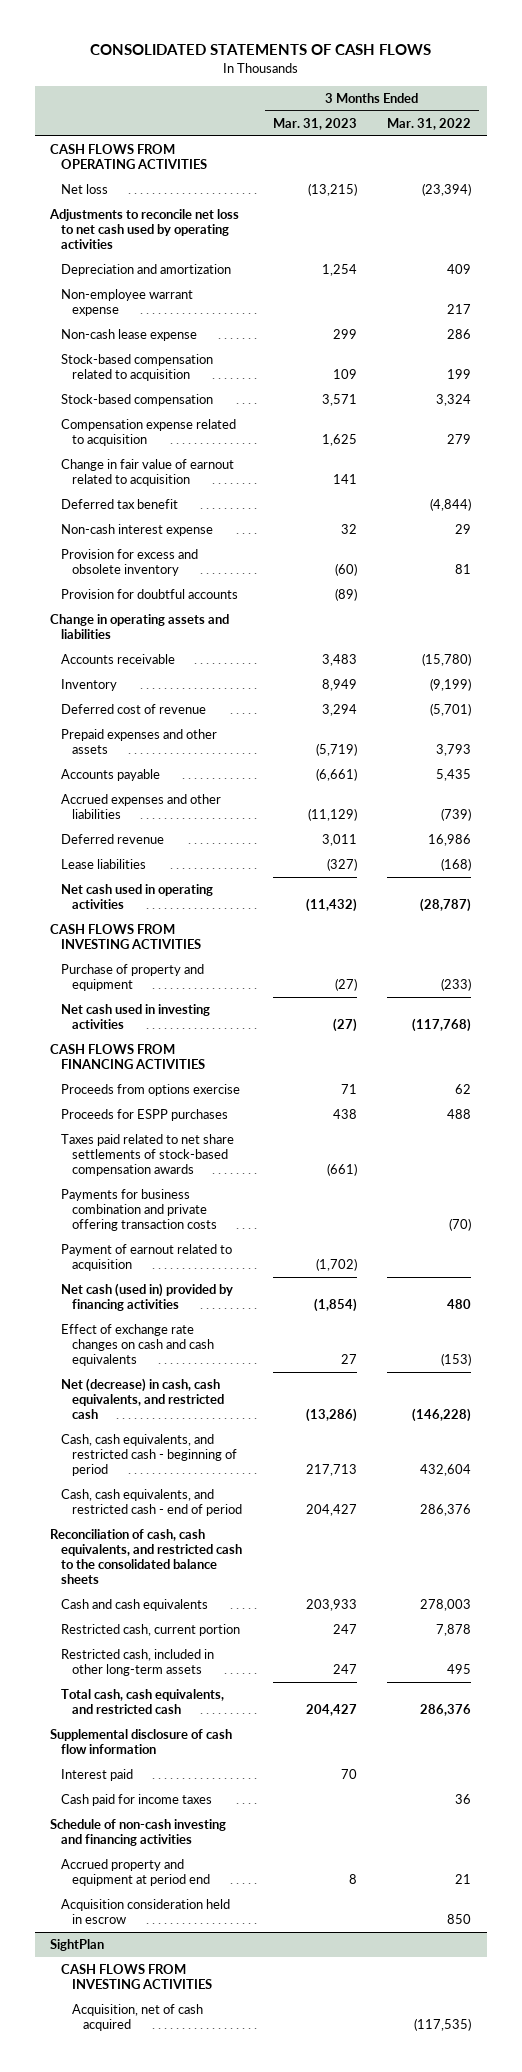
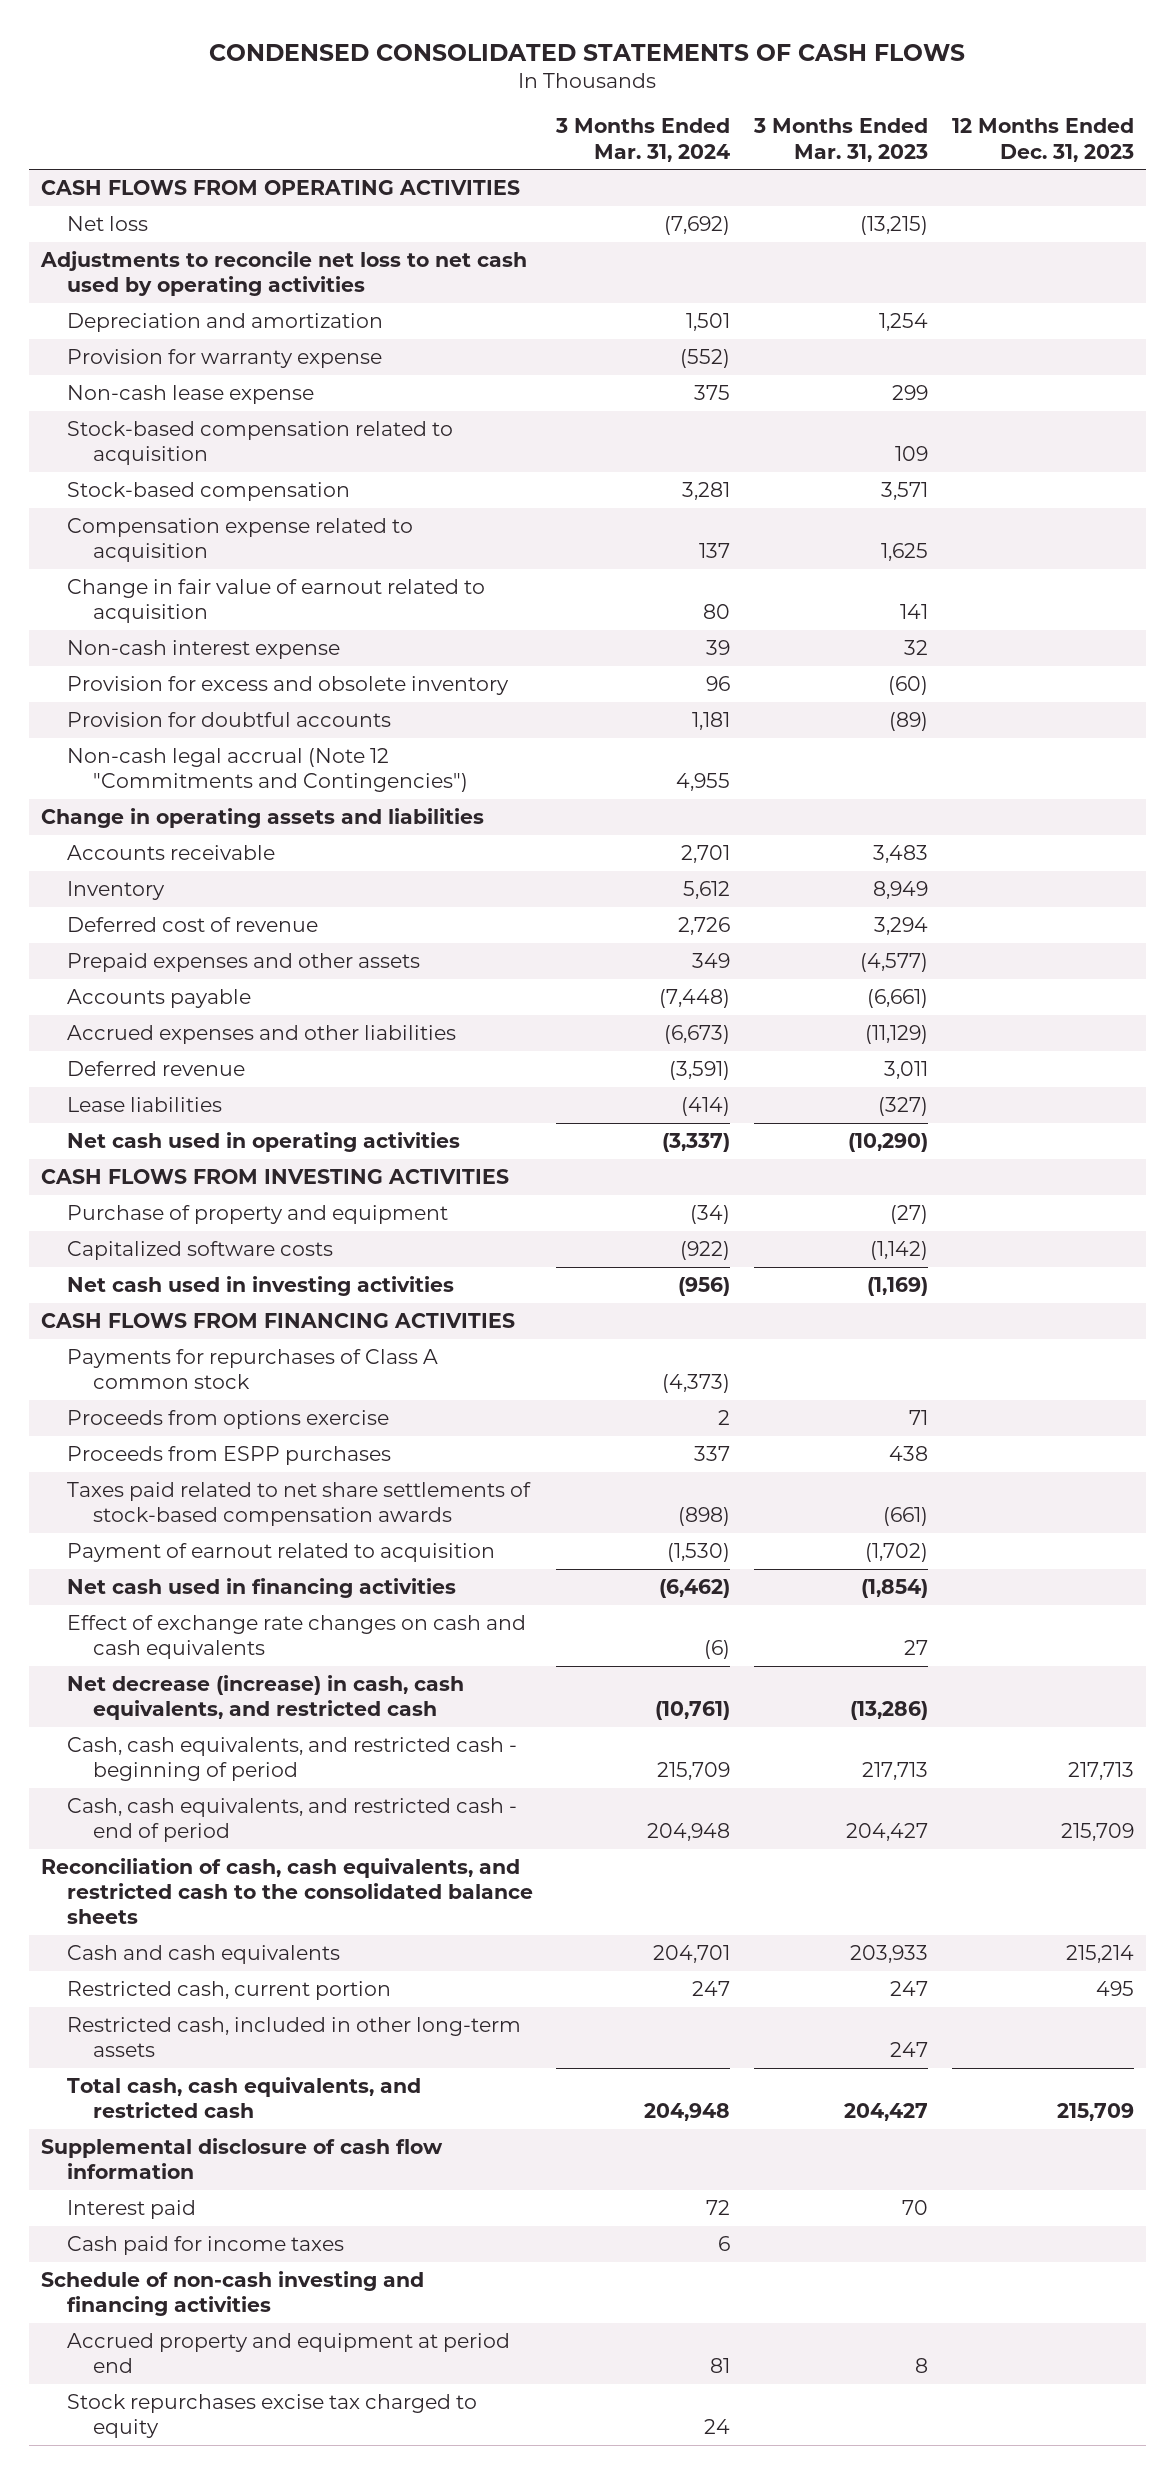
[89,44,431,56] CONSOLIDATED STATEMENTS OF CASH FLOWS -> [209,43,966,61] CONDENSED CONSOLIDATED STATEMENTS OF CASH FLOWS
[387,117,472,130] Mar. 31, 2022 -> none
none -> [555,118,731,162] 3 Months Ended Mar. 31, 2024
none -> [951,118,1134,162] 12 Months Ended Dec. 31, 2023
[61,289,194,317] Non-employee warrant expense -> none
none -> [66,348,382,368] Provision for warranty expense
[61,499,179,510] Deferred tax benefit -> none
none -> [66,747,468,793] Non-cash legal accrual (Note 12 "Commitments and Contingencies")
[315,743,357,757] (5,719) -> [860,952,929,972] (4,577)
[305,898,357,913] (11,432) -> [848,1132,929,1152] (10,290)
none -> [66,1240,333,1260] Capitalized software costs
[332,1018,357,1033] (27) -> [867,1276,929,1296] (1,169)
none -> [66,1348,438,1390] Payments for repurchases of Class A common stock
[61,1109,229,1122] Proceeds for ESPP purchases -> [66,1445,391,1465] Proceeds from ESPP purchases
[61,1189,217,1232] Payments for business combination and private offering transaction costs -> none
[61,1283,234,1312] Net cash (used in) provided by financing activities -> [66,1577,456,1598] Net cash used in financing activities
[61,1378,224,1420] Net (decrease) in cash, cash equivalents, and restricted cash -> [66,1674,464,1721] Net decrease (increase) in cash, cash equivalents, and restricted cash
[61,1899,231,1925] Acquisition consideration held in escrow -> none
[50,1939,105,1952] SightPlan -> none
[61,1964,212,1990] CASH FLOWS FROM INVESTING ACTIVITIES -> none
[71,2004,203,2032] Acquisition, net of cash acquired -> none
none -> [66,2393,477,2439] Stock repurchases excise tax charged to equity

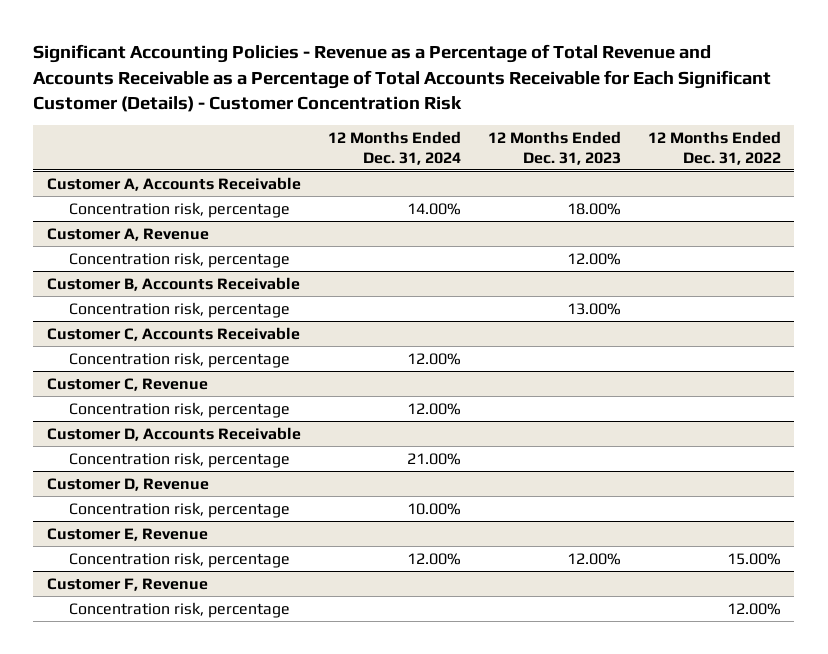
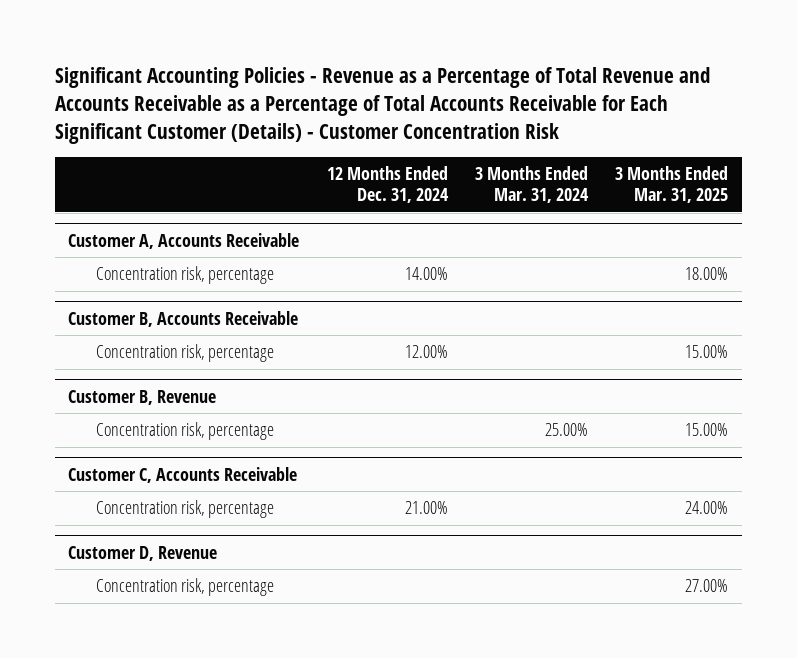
[487,130,621,165] 12 Months Ended Dec. 31, 2023 -> none
[647,130,781,165] 12 Months Ended Dec. 31, 2022 -> none
none -> [475,166,590,204] 3 Months Ended Mar. 31, 2024
none -> [615,166,729,204] 3 Months Ended Mar. 31, 2025
[46,227,209,241] Customer A, Revenue -> none
[69,251,291,268] Concentration risk, percentage -> none
none -> [96,344,275,363] Concentration risk, percentage
none -> [68,389,217,405] Customer B, Revenue
[69,351,291,368] Concentration risk, percentage -> none
[46,377,208,391] Customer C, Revenue -> none
[69,401,291,418] Concentration risk, percentage -> none
[46,426,301,441] Customer D, Accounts Receivable -> none
[69,501,291,518] Concentration risk, percentage -> none
[46,527,208,541] Customer E, Revenue -> none
[69,551,291,568] Concentration risk, percentage -> none
[46,577,208,591] Customer F, Revenue -> none

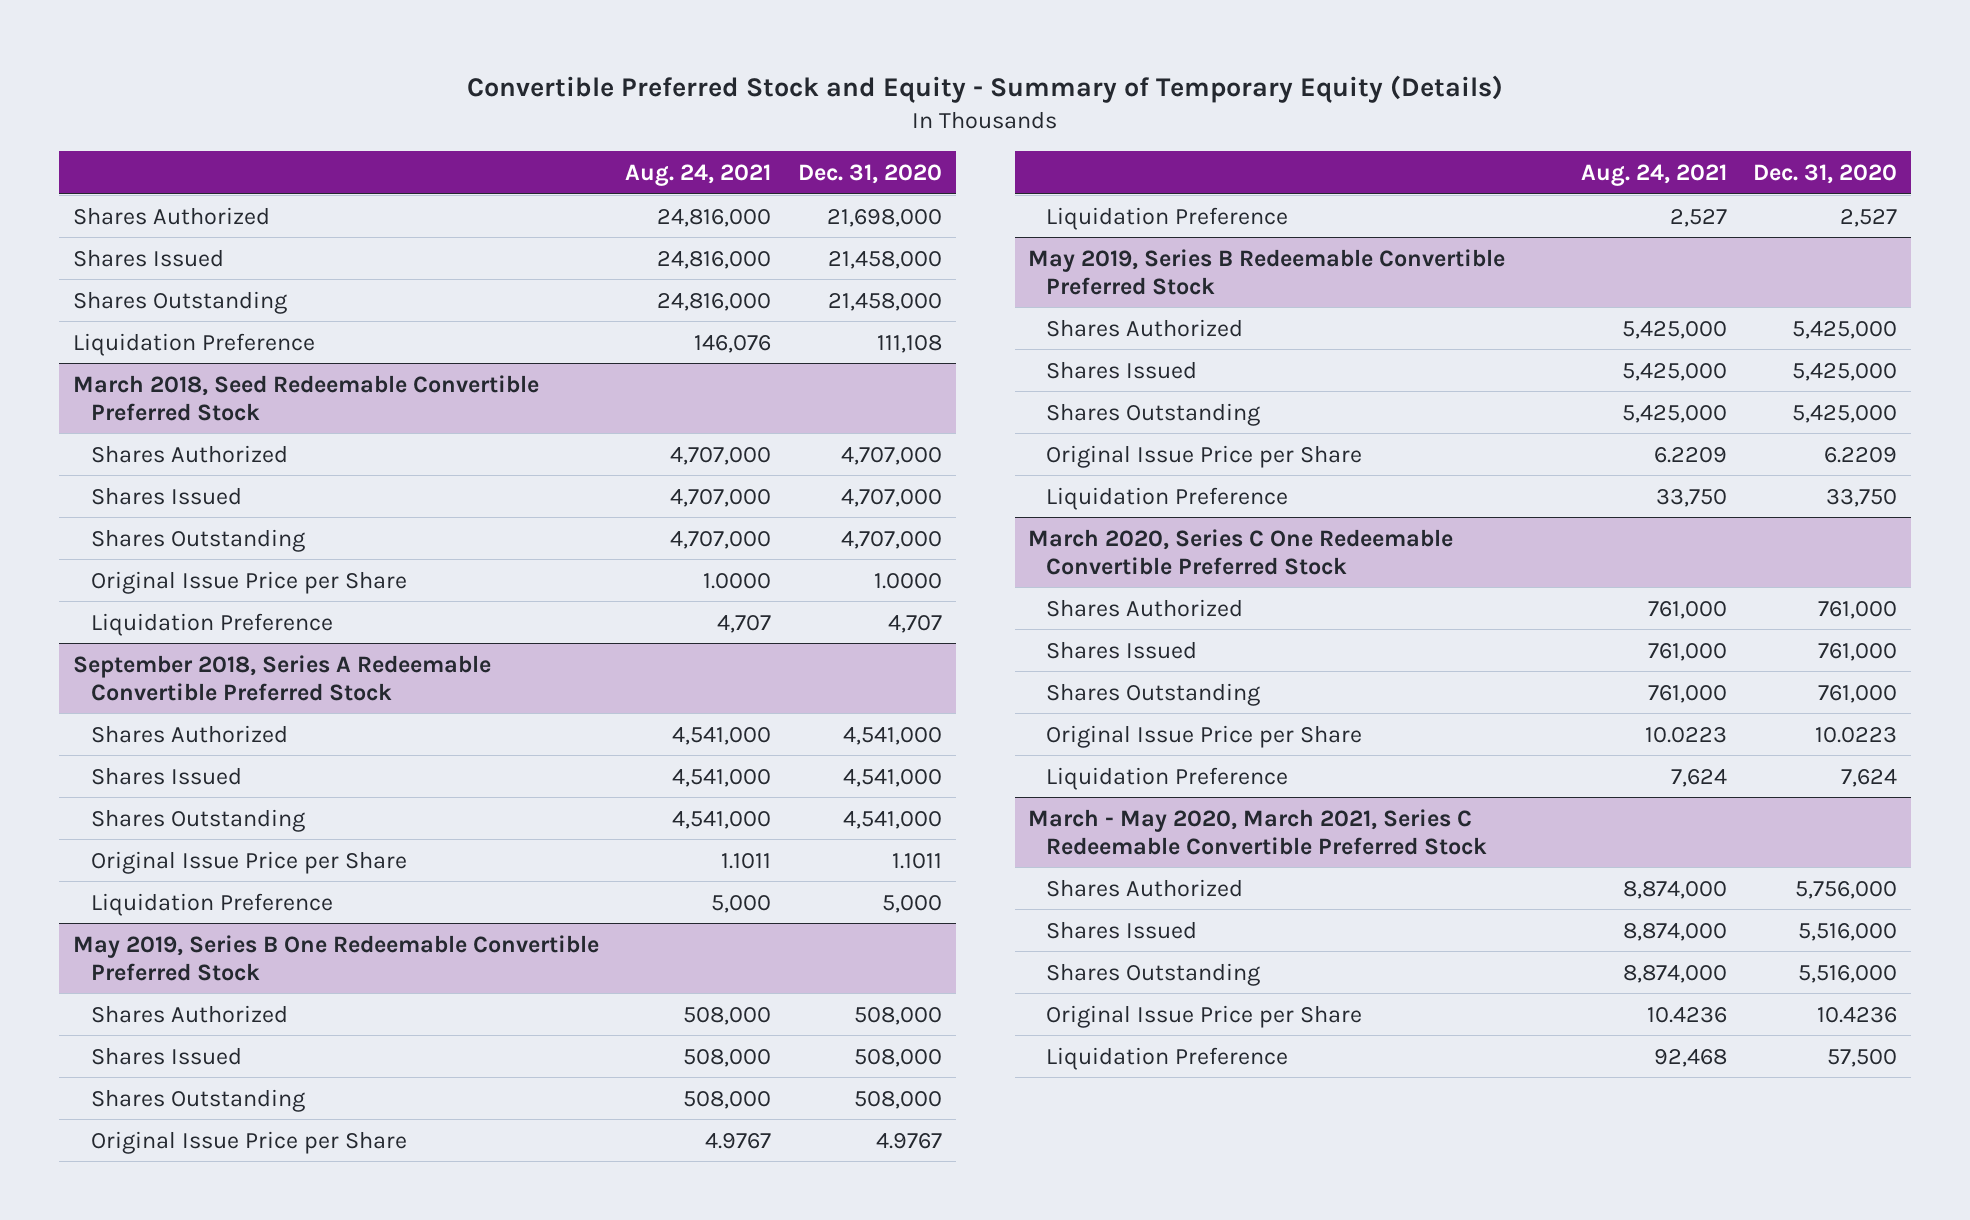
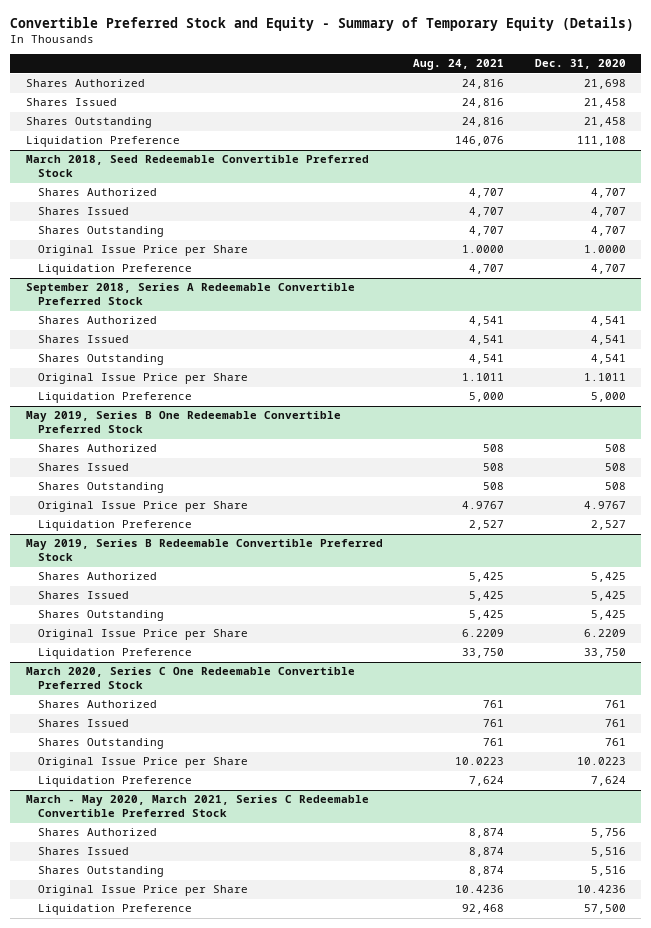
[657,208,772,227] 24,816,000 -> [462,79,505,90] 24,816
[827,208,943,227] 21,698,000 -> [583,79,626,90] 21,698
[657,250,772,269] 24,816,000 -> [462,98,505,109] 24,816
[828,250,943,269] 21,458,000 -> [583,98,626,109] 21,458
[657,292,772,311] 24,816,000 -> [462,117,505,128] 24,816
[828,292,943,311] 21,458,000 -> [583,117,626,128] 21,458
[670,446,772,465] 4,707,000 -> [469,188,505,199] 4,707
[841,446,943,465] 4,707,000 -> [590,188,626,199] 4,707
[670,488,772,507] 4,707,000 -> [469,207,505,218] 4,707
[841,488,943,507] 4,707,000 -> [590,207,626,218] 4,707
[670,530,772,549] 4,707,000 -> [469,226,505,237] 4,707
[841,530,943,549] 4,707,000 -> [590,226,626,237] 4,707
[672,726,772,745] 4,541,000 -> [469,316,505,327] 4,541
[843,726,943,745] 4,541,000 -> [590,316,626,327] 4,541
[672,768,772,787] 4,541,000 -> [469,335,505,346] 4,541
[843,768,943,787] 4,541,000 -> [590,335,626,346] 4,541
[672,810,772,829] 4,541,000 -> [469,354,505,365] 4,541
[843,810,943,829] 4,541,000 -> [590,354,626,365] 4,541
[683,1006,772,1025] 508,000 -> [483,444,505,453] 508
[854,1006,943,1025] 508,000 -> [604,444,626,453] 508
[683,1048,772,1067] 508,000 -> [483,463,505,472] 508
[854,1048,943,1067] 508,000 -> [604,463,626,472] 508
[683,1090,772,1109] 508,000 -> [483,482,505,491] 508
[854,1090,943,1109] 508,000 -> [604,482,626,491] 508
[1621,320,1727,339] 5,425,000 -> [469,572,505,583] 5,425
[1792,320,1898,339] 5,425,000 -> [590,572,626,583] 5,425
[1621,362,1727,381] 5,425,000 -> [469,591,505,602] 5,425
[1792,362,1898,381] 5,425,000 -> [590,591,626,602] 5,425
[1621,404,1727,423] 5,425,000 -> [469,610,505,621] 5,425
[1792,404,1898,423] 5,425,000 -> [590,610,626,621] 5,425
[1647,600,1727,619] 761,000 -> [483,700,505,709] 761
[1818,600,1898,619] 761,000 -> [604,700,626,709] 761
[1647,642,1727,661] 761,000 -> [483,719,505,728] 761
[1818,642,1898,661] 761,000 -> [604,719,626,728] 761
[1647,684,1727,703] 761,000 -> [483,738,505,747] 761
[1818,684,1898,703] 761,000 -> [604,738,626,747] 761
[1622,880,1727,899] 8,874,000 -> [469,828,505,839] 8,874
[1795,880,1898,899] 5,756,000 -> [590,828,626,839] 5,756
[1622,922,1727,941] 8,874,000 -> [469,847,505,858] 8,874
[1798,922,1898,941] 5,516,000 -> [590,847,626,858] 5,516
[1622,964,1727,983] 8,874,000 -> [469,866,505,877] 8,874
[1798,964,1898,983] 5,516,000 -> [590,866,626,877] 5,516

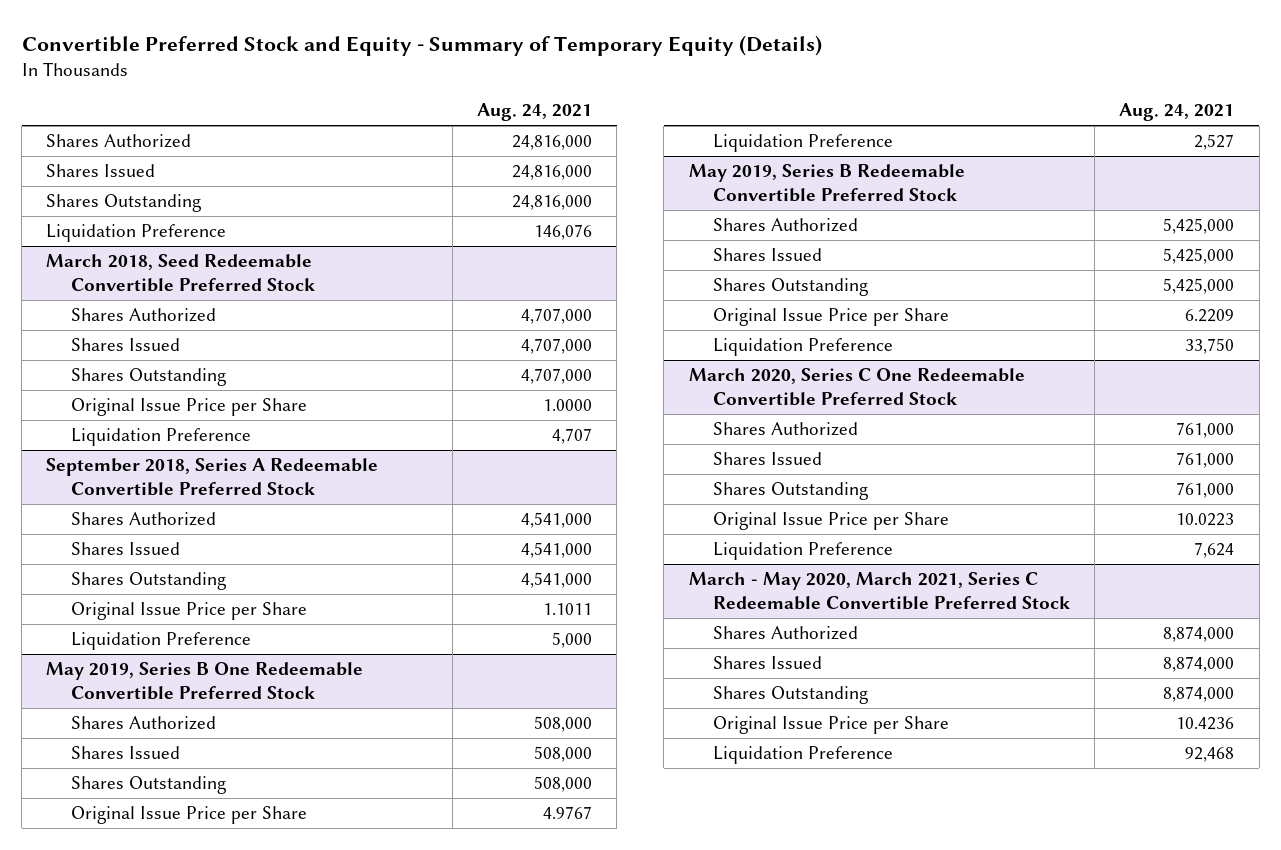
[534,59,626,70] Dec. 31, 2020 -> none
[462,79,505,90] 24,816 -> [511,135,592,151] 24,816,000
[462,98,505,109] 24,816 -> [511,165,592,181] 24,816,000
[462,117,505,128] 24,816 -> [511,195,592,211] 24,816,000
[469,188,505,199] 4,707 -> [520,308,592,325] 4,707,000
[469,207,505,218] 4,707 -> [520,338,592,355] 4,707,000
[469,226,505,237] 4,707 -> [520,368,592,385] 4,707,000
[469,316,505,327] 4,541 -> [520,512,592,529] 4,541,000
[469,335,505,346] 4,541 -> [520,542,592,559] 4,541,000
[469,354,505,365] 4,541 -> [520,572,592,589] 4,541,000
[483,444,505,453] 508 -> [533,716,592,733] 508,000
[483,463,505,472] 508 -> [533,746,592,763] 508,000
[483,482,505,491] 508 -> [533,776,592,793] 508,000
[469,572,505,583] 5,425 -> [1163,218,1235,235] 5,425,000
[469,591,505,602] 5,425 -> [1163,248,1235,265] 5,425,000
[469,610,505,621] 5,425 -> [1163,278,1235,295] 5,425,000
[483,700,505,709] 761 -> [1176,422,1235,439] 761,000
[483,719,505,728] 761 -> [1176,452,1235,469] 761,000
[483,738,505,747] 761 -> [1176,482,1235,499] 761,000
[469,828,505,839] 8,874 -> [1163,626,1235,643] 8,874,000
[469,847,505,858] 8,874 -> [1163,656,1235,673] 8,874,000
[469,866,505,877] 8,874 -> [1163,686,1235,703] 8,874,000

